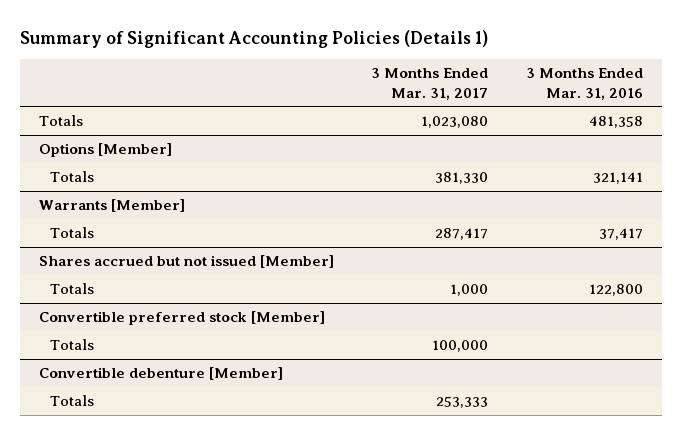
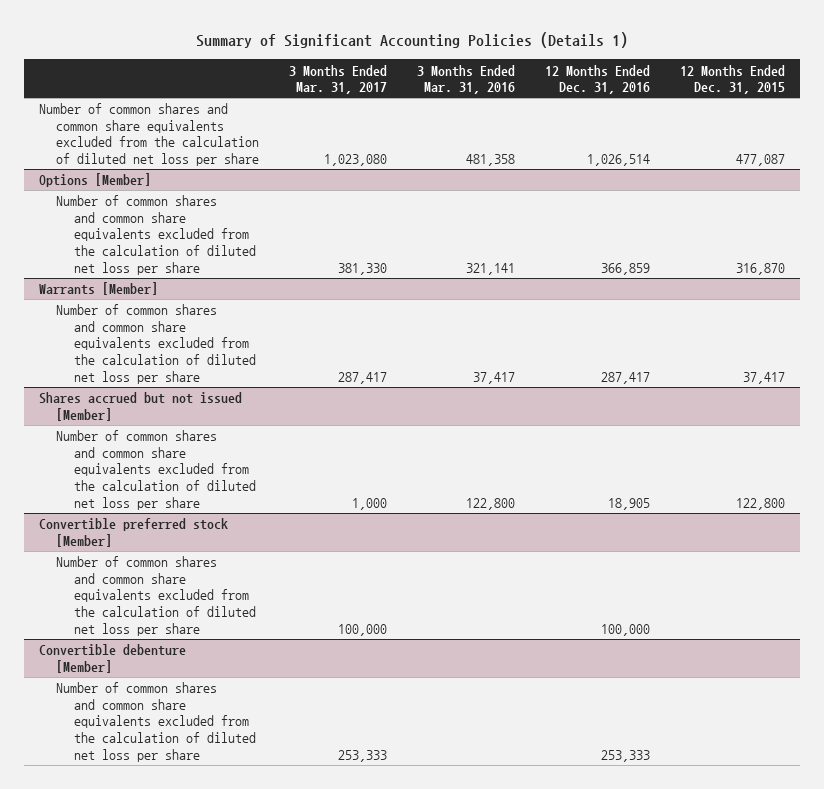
none -> [545,64,651,95] 12 Months Ended Dec. 31, 2016
none -> [680,64,786,95] 12 Months Ended Dec. 31, 2015
[38,115,83,127] Totals -> [38,103,260,167] Number of common shares and common share equivalents excluded from the calculation of diluted net loss per share
[50,171,95,183] Totals -> [56,195,256,275] Number of common shares and common share equivalents excluded from the calculation of diluted net loss per share
[50,227,95,239] Totals -> [56,304,256,384] Number of common shares and common share equivalents excluded from the calculation of diluted net loss per share
[50,283,95,295] Totals -> [56,430,256,510] Number of common shares and common share equivalents excluded from the calculation of diluted net loss per share
[50,339,95,351] Totals -> [56,556,256,636] Number of common shares and common share equivalents excluded from the calculation of diluted net loss per share
[50,395,95,407] Totals -> [56,682,256,762] Number of common shares and common share equivalents excluded from the calculation of diluted net loss per share

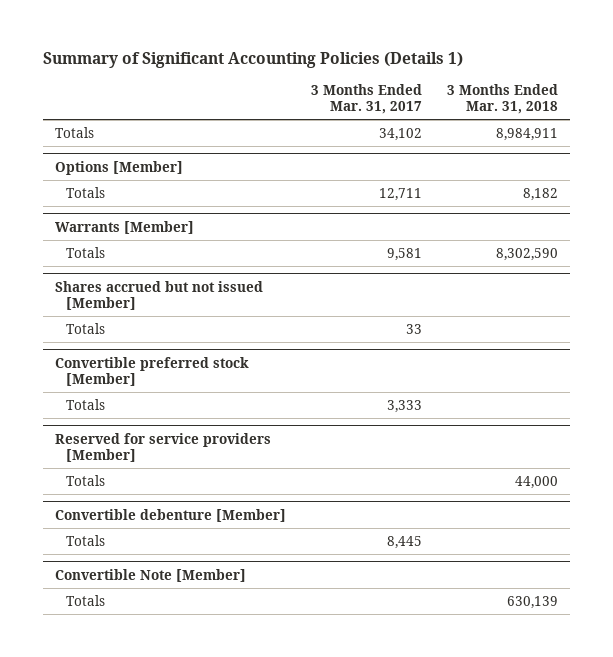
[417,64,516,95] 3 Months Ended Mar. 31, 2016 -> none
[545,64,651,95] 12 Months Ended Dec. 31, 2016 -> none
[680,64,786,95] 12 Months Ended Dec. 31, 2015 -> none
none -> [446,83,558,114] 3 Months Ended Mar. 31, 2018
[38,103,260,167] Number of common shares and common share equivalents excluded from the calculation of diluted net loss per share -> none
none -> [55,126,95,138] Totals
[56,195,256,275] Number of common shares and common share equivalents excluded from the calculation of diluted net loss per share -> none
none -> [66,186,106,198] Totals
[56,304,256,384] Number of common shares and common share equivalents excluded from the calculation of diluted net loss per share -> none
none -> [66,246,106,258] Totals
[56,430,256,510] Number of common shares and common share equivalents excluded from the calculation of diluted net loss per share -> none
none -> [66,322,106,334] Totals
[56,556,256,636] Number of common shares and common share equivalents excluded from the calculation of diluted net loss per share -> none
none -> [66,398,106,410] Totals
none -> [55,432,272,462] Reserved for service providers [Member]
none -> [66,474,106,486] Totals
[56,682,256,762] Number of common shares and common share equivalents excluded from the calculation of diluted net loss per share -> none
none -> [66,534,106,546] Totals
none -> [55,568,247,582] Convertible Note [Member]
none -> [66,594,106,606] Totals

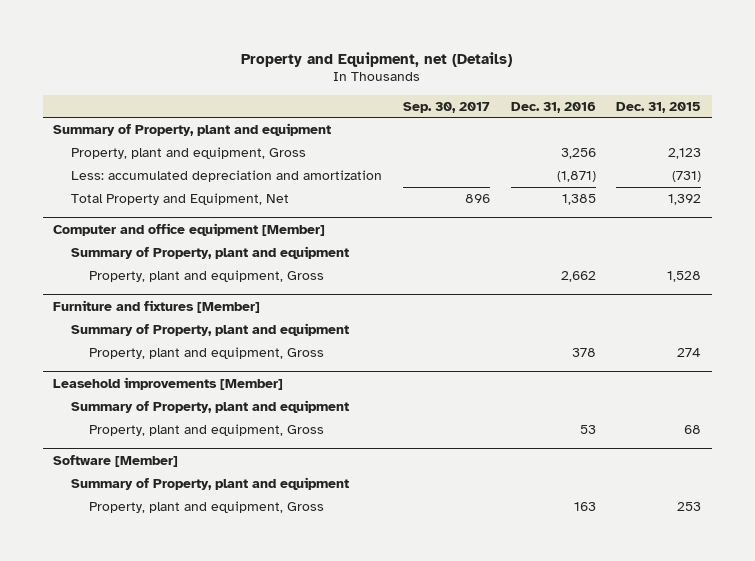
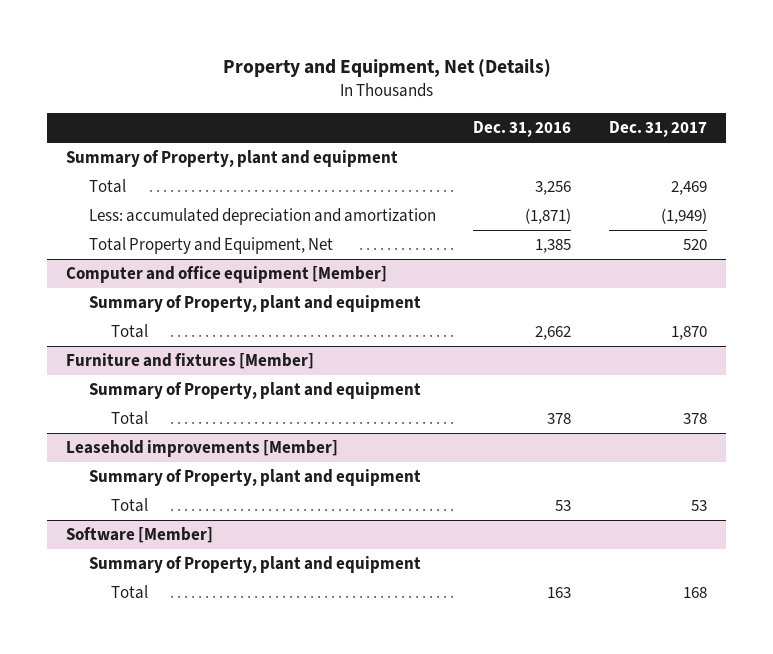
[241,51,513,67] Property and Equipment, net (Details) -> [222,59,551,78] Property and Equipment, Net (Details)
[402,101,490,113] Sep. 30, 2017 -> none
[616,101,702,113] Dec. 31, 2015 -> none
none -> [609,121,708,138] Dec. 31, 2017
[71,146,307,159] Property, plant and equipment, Gross -> [88,178,126,193] Total
[89,269,325,282] Property, plant and equipment, Gross -> [111,323,149,338] Total
[89,346,325,359] Property, plant and equipment, Gross -> [111,410,149,425] Total
[89,423,325,436] Property, plant and equipment, Gross -> [111,497,149,512] Total
[89,500,325,513] Property, plant and equipment, Gross -> [111,584,149,599] Total

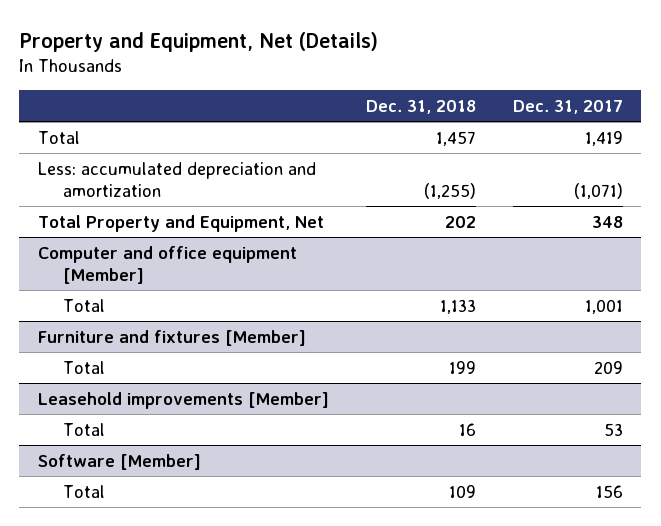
[473,121,572,138] Dec. 31, 2016 -> none
none -> [365,99,476,114] Dec. 31, 2018
[65,149,398,167] Summary of Property, plant and equipment -> none
[671,180,708,195] 2,469 -> [584,130,623,146] 1,419
[661,207,708,224] (1,949) -> [573,182,623,199] (1,071)
[683,238,708,250] 520 -> [591,215,623,228] 348
[88,294,421,312] Summary of Property, plant and equipment -> none
[671,325,708,340] 1,870 -> [584,298,623,314] 1,001
[88,381,421,399] Summary of Property, plant and equipment -> none
[683,412,708,424] 378 -> [593,360,623,374] 209
[88,468,421,486] Summary of Property, plant and equipment -> none
[88,555,421,573] Summary of Property, plant and equipment -> none
[683,586,708,598] 168 -> [595,484,623,498] 156

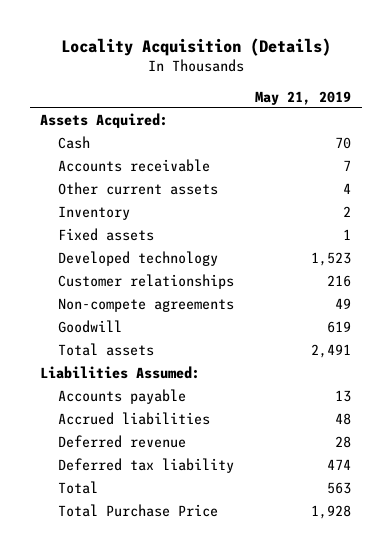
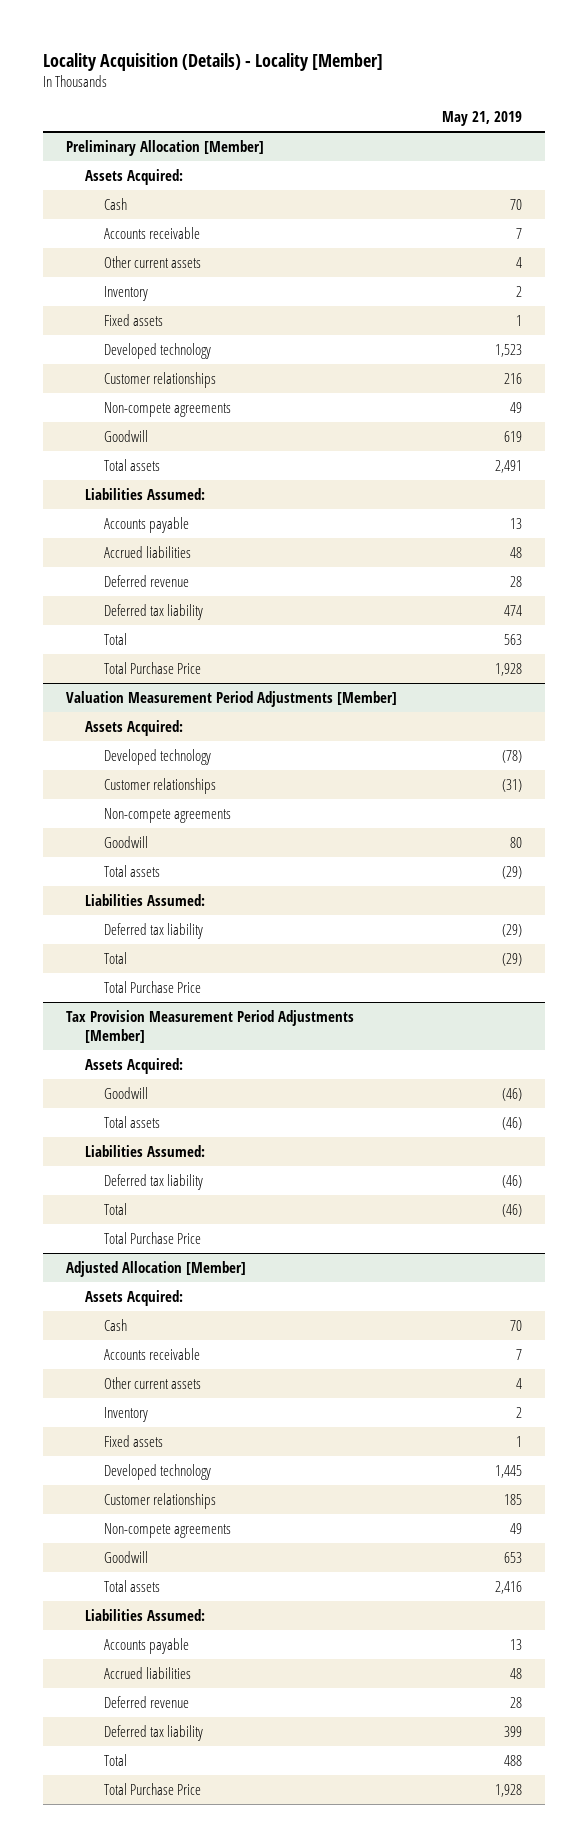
[60,37,331,56] Locality Acquisition (Details) -> [43,52,384,71] Locality Acquisition (Details) - Locality [Member]
none -> [66,139,265,156] Preliminary Allocation [Member]
none -> [66,690,398,707] Valuation Measurement Period Adjustments [Member]
none -> [85,719,184,736] Assets Acquired:
none -> [104,748,212,765] Developed technology
none -> [104,777,217,794] Customer relationships
none -> [104,807,232,823] Non-compete agreements
none -> [104,835,149,848] Goodwill
none -> [104,864,161,877] Total assets
none -> [85,893,206,906] Liabilities Assumed:
none -> [104,922,204,939] Deferred tax liability
none -> [104,951,128,964] Total
none -> [104,980,202,993] Total Purchase Price
none -> [66,1009,355,1044] Tax Provision Measurement Period Adjustments [Member]
none -> [85,1057,184,1074] Assets Acquired:
none -> [104,1086,149,1099] Goodwill
none -> [104,1115,161,1128] Total assets
none -> [85,1144,206,1157] Liabilities Assumed:
none -> [104,1173,204,1190] Deferred tax liability
none -> [104,1202,128,1215] Total
none -> [104,1231,202,1244] Total Purchase Price
none -> [66,1260,247,1277] Adjusted Allocation [Member]
none -> [85,1289,184,1306] Assets Acquired:
none -> [104,1318,128,1331] Cash
none -> [104,1347,201,1360] Accounts receivable
none -> [104,1376,202,1389] Other current assets
none -> [104,1406,149,1422] Inventory
none -> [104,1434,164,1447] Fixed assets
none -> [104,1463,212,1480] Developed technology
none -> [104,1492,217,1509] Customer relationships
none -> [104,1522,232,1538] Non-compete agreements
none -> [104,1550,149,1563] Goodwill
none -> [104,1579,161,1592] Total assets
none -> [85,1608,206,1621] Liabilities Assumed:
none -> [104,1637,190,1654] Accounts payable
none -> [104,1666,192,1679] Accrued liabilities
none -> [104,1695,190,1708] Deferred revenue
none -> [104,1724,204,1741] Deferred tax liability
none -> [104,1753,128,1766] Total
none -> [104,1782,202,1795] Total Purchase Price

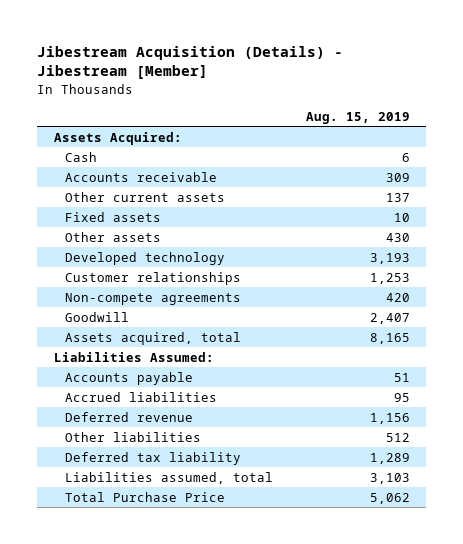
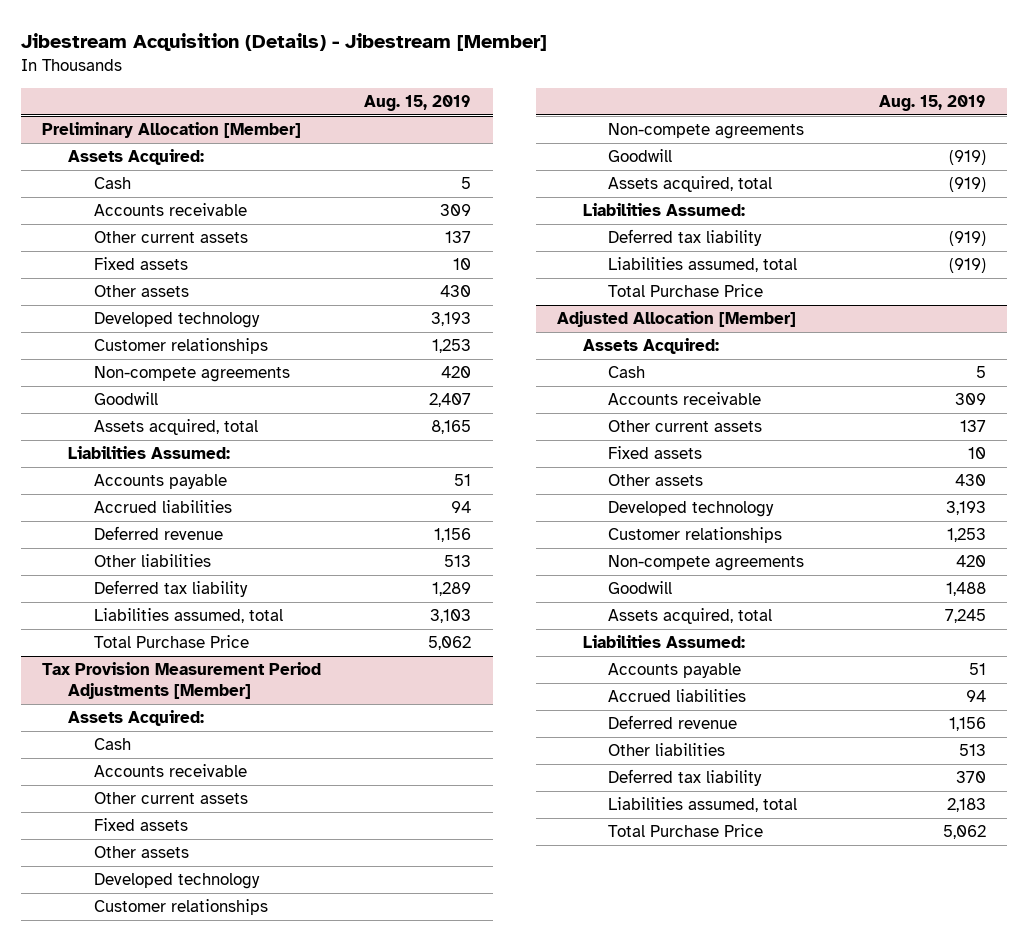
none -> [42,122,302,139] Preliminary Allocation [Member]
[401,152,410,162] 6 -> [461,177,472,190] 5
[393,392,410,402] 95 -> [451,501,472,514] 94
[385,432,410,442] 512 -> [444,555,472,568] 513
none -> [42,662,322,699] Tax Provision Measurement Period Adjustments [Member]
none -> [67,710,204,727] Assets Acquired:
none -> [93,738,131,751] Cash
none -> [93,764,247,778] Accounts receivable
none -> [93,792,248,805] Other current assets
none -> [93,818,188,832] Fixed assets
none -> [93,846,189,859] Other assets
none -> [93,873,260,890] Developed technology
none -> [93,899,268,916] Customer relationships
none -> [608,123,805,140] Non-compete agreements
none -> [608,149,673,163] Goodwill
none -> [608,176,773,193] Assets acquired, total
none -> [582,203,745,217] Liabilities Assumed:
none -> [608,229,763,247] Deferred tax liability
none -> [608,257,798,273] Liabilities assumed, total
none -> [608,284,764,298] Total Purchase Price
none -> [556,311,796,328] Adjusted Allocation [Member]
none -> [582,338,719,355] Assets Acquired:
none -> [608,366,646,379] Cash
none -> [608,392,762,406] Accounts receivable
none -> [608,420,763,433] Other current assets
none -> [608,446,703,460] Fixed assets
none -> [608,474,704,487] Other assets
none -> [608,501,775,518] Developed technology
none -> [608,527,783,544] Customer relationships
none -> [608,555,805,572] Non-compete agreements
none -> [608,581,673,595] Goodwill
none -> [608,608,773,625] Assets acquired, total
none -> [582,635,745,649] Liabilities Assumed:
none -> [608,663,742,679] Accounts payable
none -> [608,689,747,703] Accrued liabilities
none -> [608,715,738,730] Deferred revenue
none -> [608,743,726,757] Other liabilities
none -> [608,769,763,787] Deferred tax liability
none -> [608,797,798,813] Liabilities assumed, total
none -> [608,824,764,838] Total Purchase Price

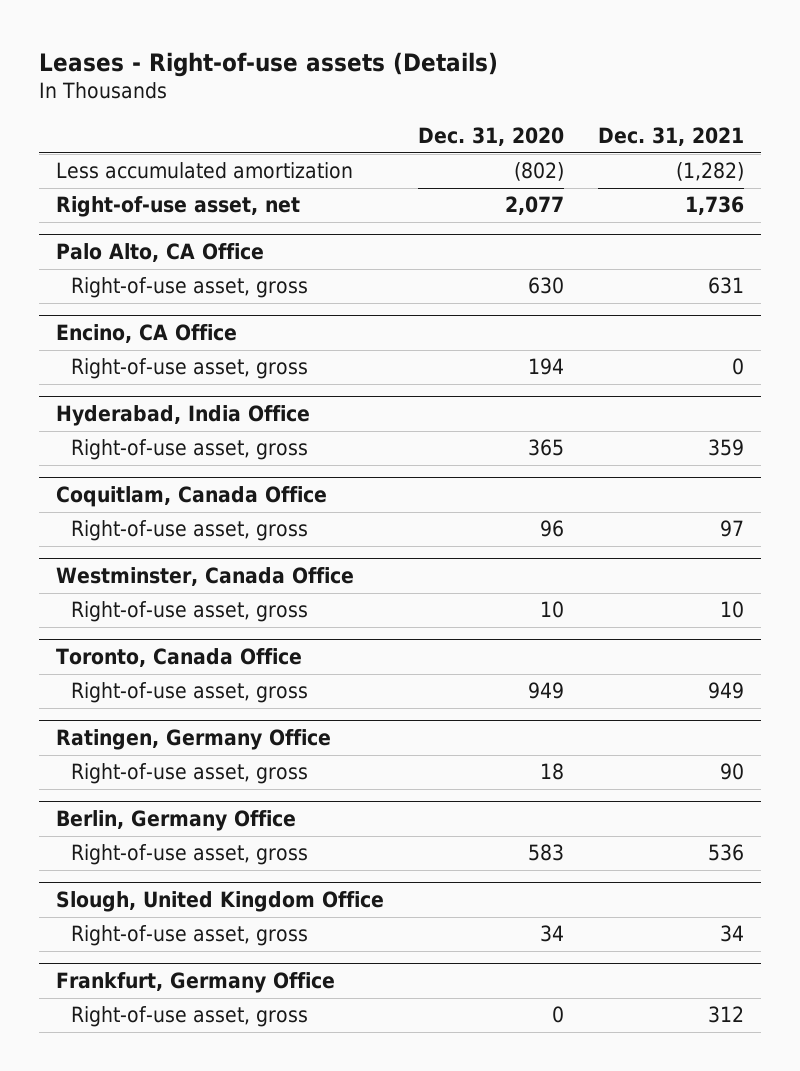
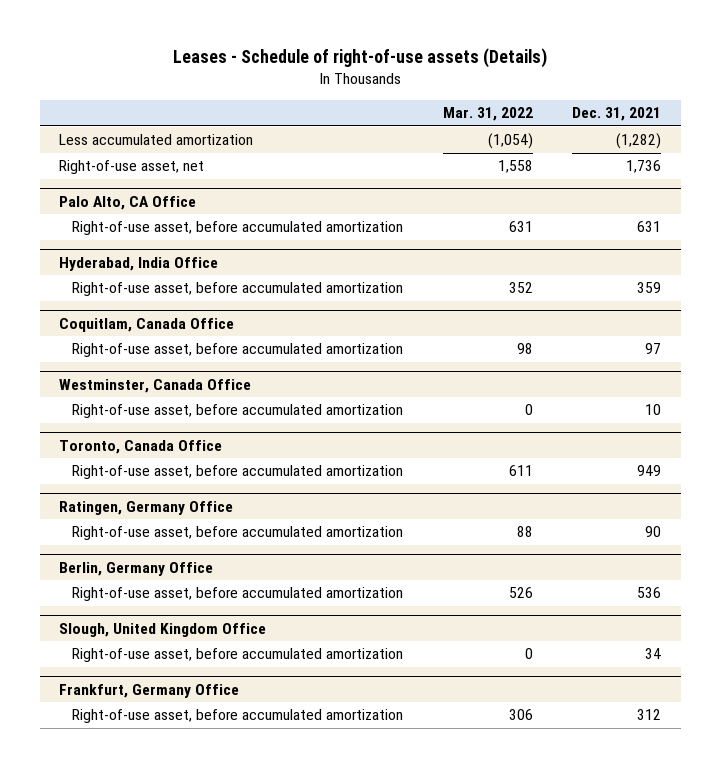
[39,51,499,77] Leases - Right-of-use assets (Details) -> [173,48,548,69] Leases - Schedule of right-of-use assets (Details)
[418,127,565,147] Dec. 31, 2020 -> none
none -> [442,107,533,122] Mar. 31, 2022
[56,323,238,343] Encino, CA Office -> none
[70,358,308,380] Right-of-use asset, gross -> none
[70,277,308,299] Right-of-use asset, gross -> [72,221,404,236] Right-of-use asset, before accumulated amortization
[70,439,308,461] Right-of-use asset, gross -> [72,282,404,297] Right-of-use asset, before accumulated amortization
[70,520,308,542] Right-of-use asset, gross -> [72,343,404,358] Right-of-use asset, before accumulated amortization
[70,601,308,623] Right-of-use asset, gross -> [72,404,404,419] Right-of-use asset, before accumulated amortization
[70,682,308,704] Right-of-use asset, gross -> [72,465,404,480] Right-of-use asset, before accumulated amortization
[70,763,308,785] Right-of-use asset, gross -> [72,526,404,541] Right-of-use asset, before accumulated amortization
[70,844,308,866] Right-of-use asset, gross -> [72,587,404,602] Right-of-use asset, before accumulated amortization
[70,925,308,947] Right-of-use asset, gross -> [72,648,404,663] Right-of-use asset, before accumulated amortization
[70,1006,308,1028] Right-of-use asset, gross -> [72,709,404,724] Right-of-use asset, before accumulated amortization

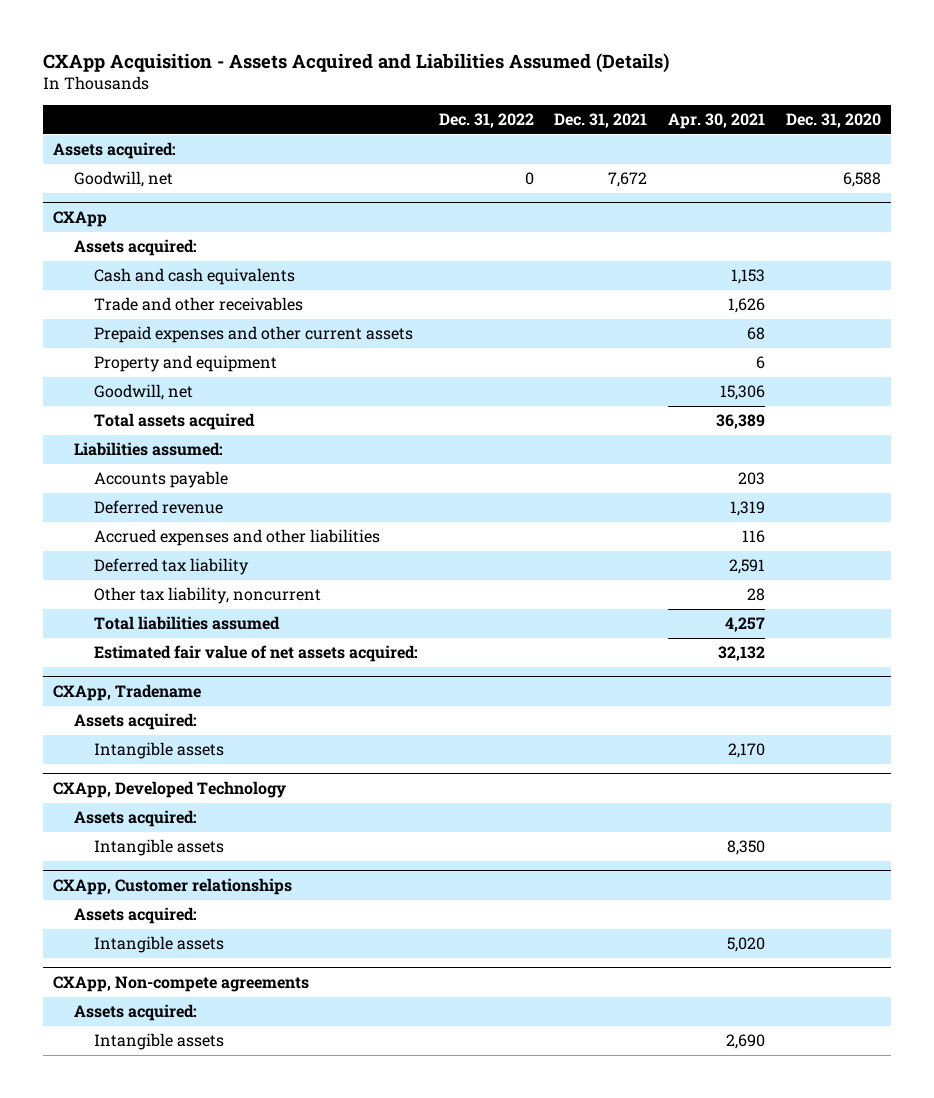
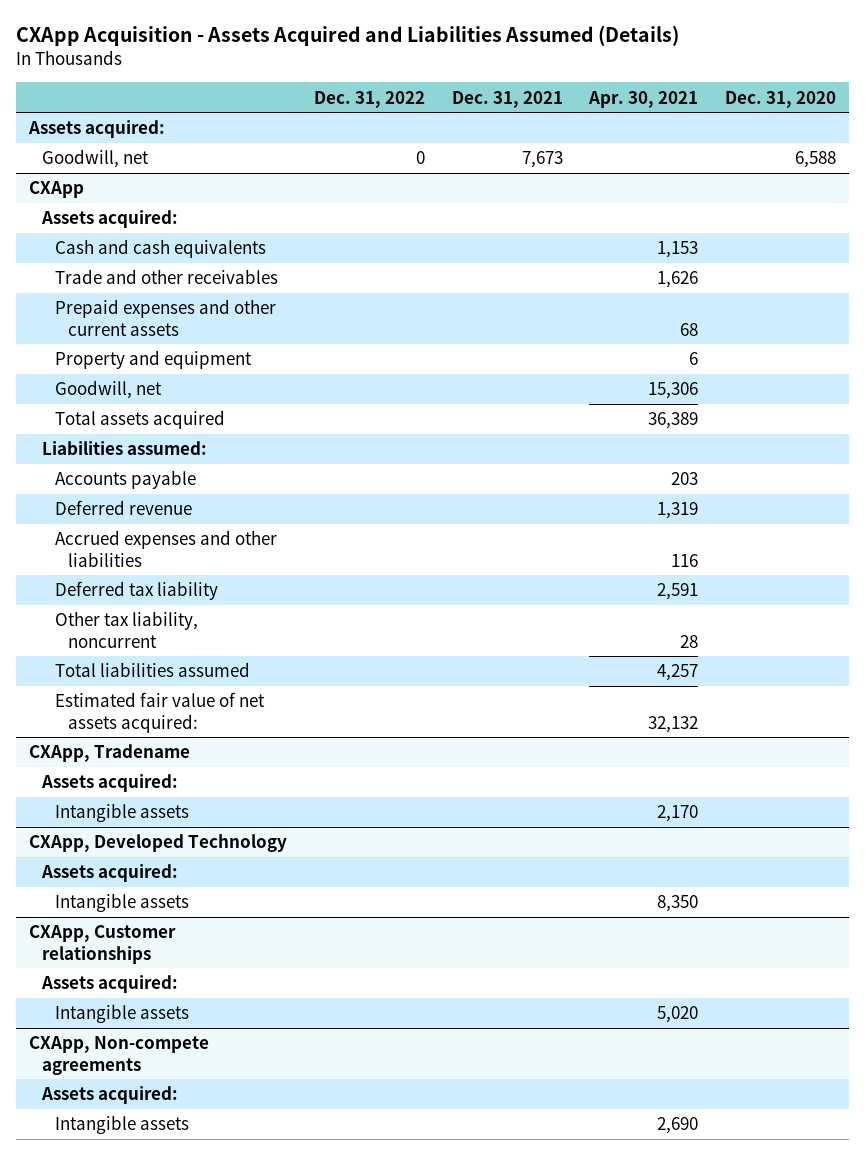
[608,172,648,188] 7,672 -> [521,151,563,169] 7,673

